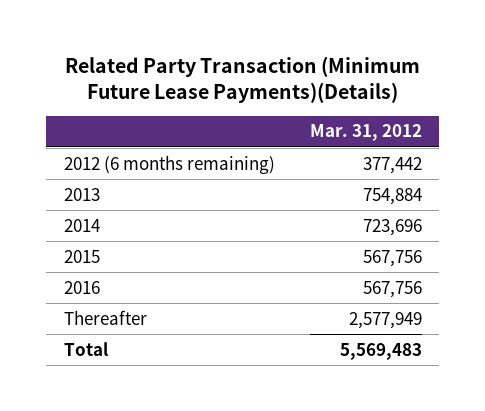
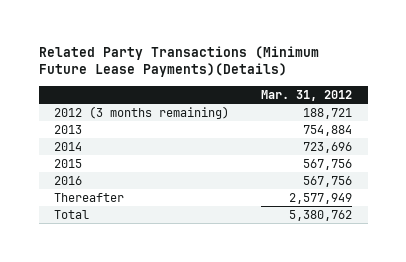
[64,55,420,103] Related Party Transaction (Minimum Future Lease Payments)(Details) -> [38,45,319,78] Related Party Transactions (Minimum Future Lease Payments)(Details)
[63,154,275,174] 2012 (6 months remaining) -> [54,105,230,119] 2012 (3 months remaining)
[362,156,422,174] 377,442 -> [302,107,352,119] 188,721
[339,342,422,360] 5,569,483 -> [288,209,352,221] 5,380,762

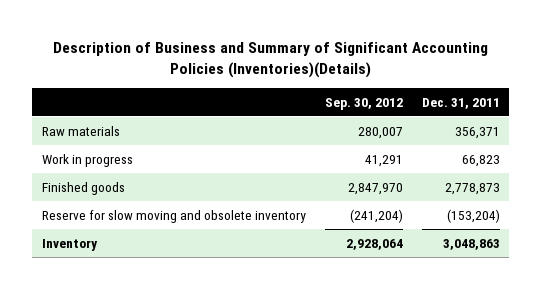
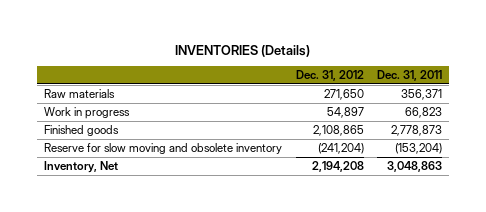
[52,42,488,79] Description of Business and Summary of Significant Accounting Policies (Inventories)(Details) -> [175,44,311,57] INVENTORIES (Details)
[324,97,403,110] Sep. 30, 2012 -> none
none -> [295,70,364,82] Dec. 31, 2012
[41,238,98,251] Inventory -> [43,161,118,174] Inventory, Net

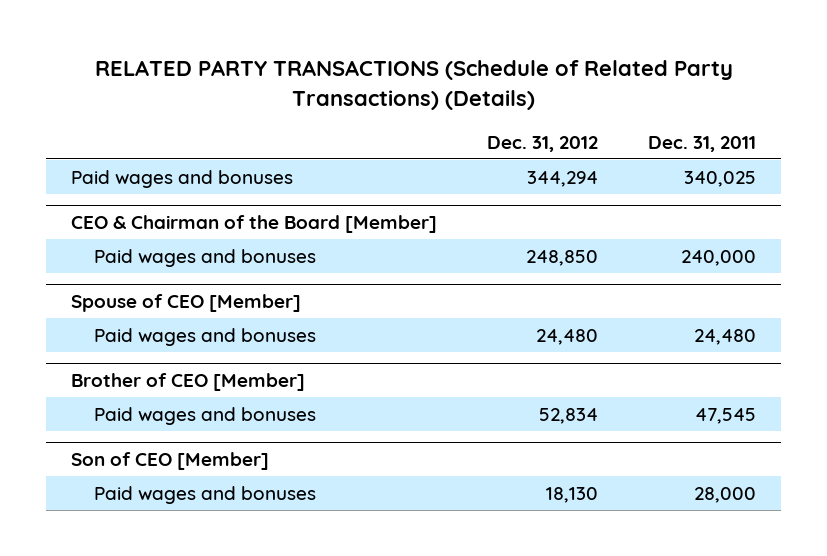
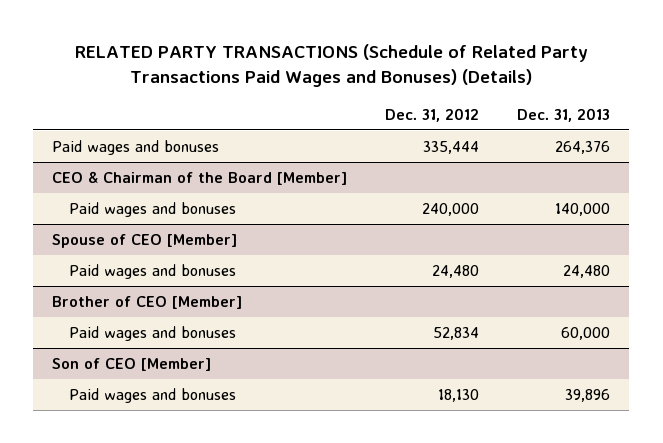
[94,59,733,110] RELATED PARTY TRANSACTIONS (Schedule of Related Party Transactions) (Details) -> [75,44,589,87] RELATED PARTY TRANSACTIONS (Schedule of Related Party Transactions Paid Wages and Bonuses) (Details)
[648,135,757,152] Dec. 31, 2011 -> none
none -> [517,107,611,122] Dec. 31, 2013
[527,170,599,187] 344,294 -> [423,140,480,154] 335,444
[526,249,599,266] 248,850 -> [422,202,480,216] 240,000

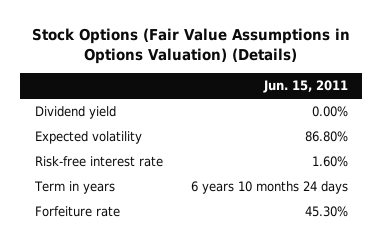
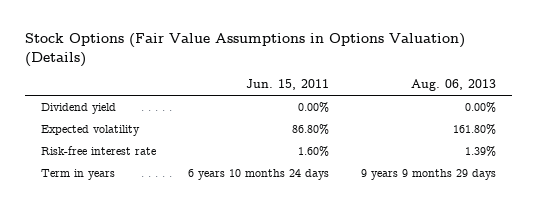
none -> [411,79,497,92] Aug. 06, 2013
[34,206,120,218] Forfeiture rate -> none

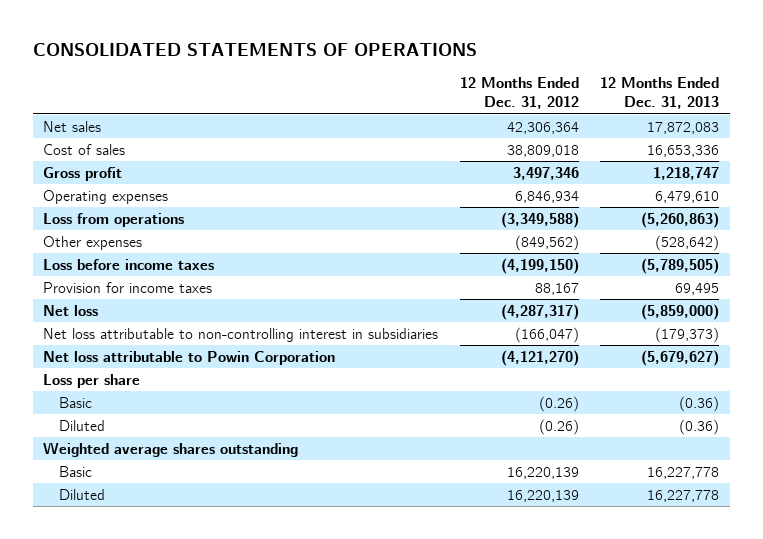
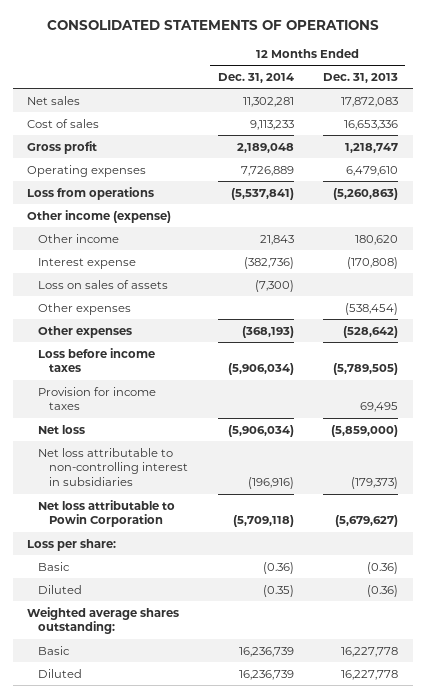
[459,77,579,110] 12 Months Ended Dec. 31, 2012 -> none
none -> [217,72,294,83] Dec. 31, 2014
none -> [27,209,172,223] Other income (expense)
none -> [38,233,120,243] Other income
none -> [38,257,137,269] Interest expense
none -> [38,279,169,289] Loss on sales of assets
none -> [38,302,132,315] Other expenses
[43,373,141,388] Loss per share -> [27,538,117,551] Loss per share:
[43,441,299,457] Weighted average shares outstanding -> [27,606,180,635] Weighted average shares outstanding:

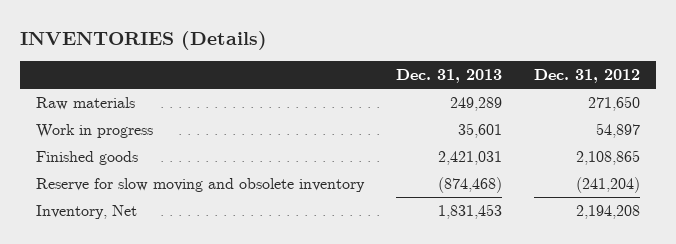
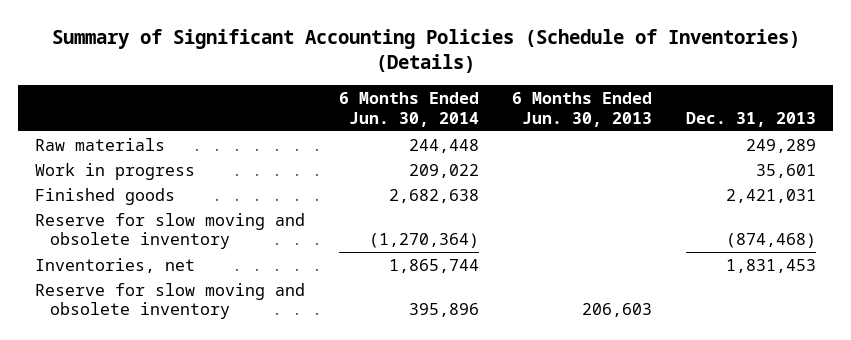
[20,31,268,51] INVENTORIES (Details) -> [51,28,800,73] Summary of Significant Accounting Policies (Schedule of Inventories) (Details)
[533,69,640,84] Dec. 31, 2012 -> none
none -> [338,91,479,127] 6 Months Ended Jun. 30, 2014
none -> [512,91,653,127] 6 Months Ended Jun. 30, 2013
[36,205,138,220] Inventory, Net -> [35,257,196,273] Inventories, net
none -> [35,282,306,320] Reserve for slow moving and obsolete inventory

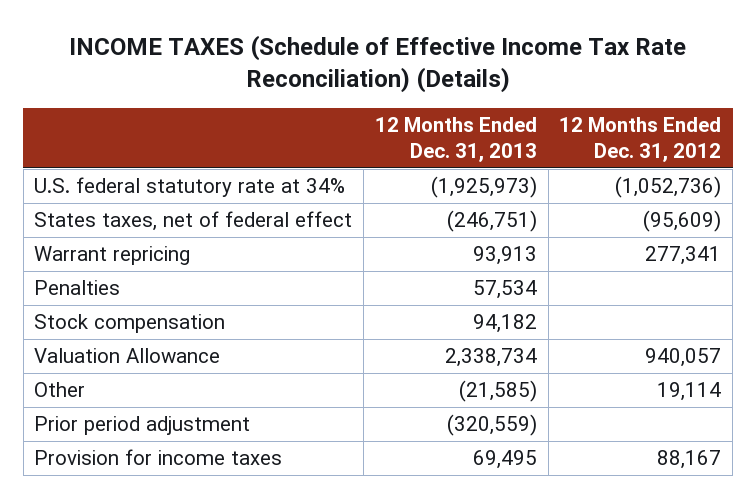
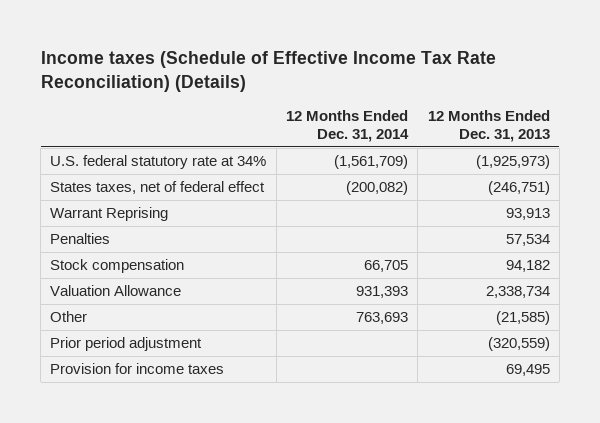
[68,35,686,94] INCOME TAXES (Schedule of Effective Income Tax Rate Reconciliation) (Details) -> [40,51,496,92] Income taxes (Schedule of Effective Income Tax Rate Reconciliation) (Details)
[559,117,722,163] 12 Months Ended Dec. 31, 2012 -> none
none -> [285,110,409,143] 12 Months Ended Dec. 31, 2014
[34,246,191,266] Warrant repricing -> [50,207,169,222] Warrant Reprising

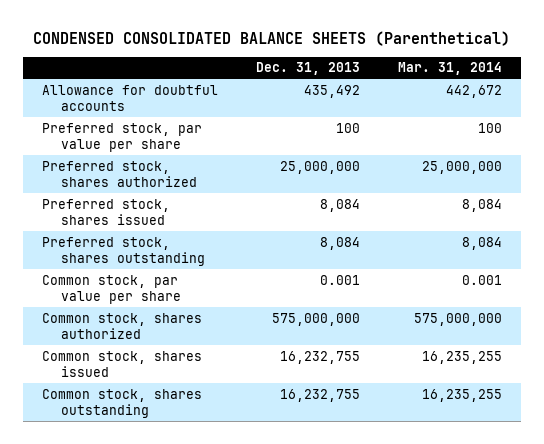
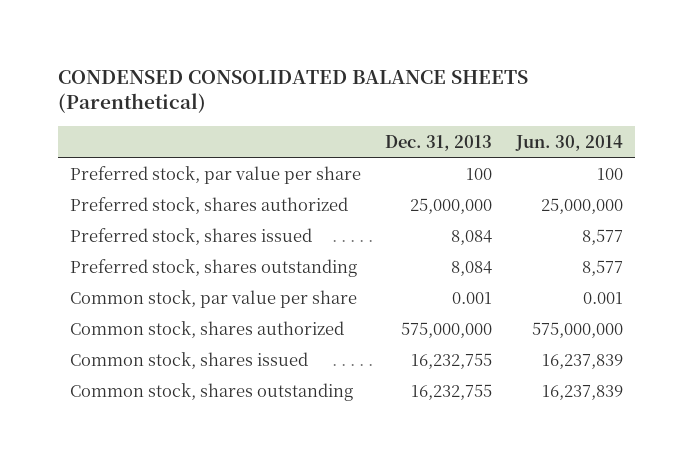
[397,62,502,76] Mar. 31, 2014 -> none
none -> [514,134,623,151] Jun. 30, 2014
[42,84,219,111] Allowance for doubtful accounts -> none

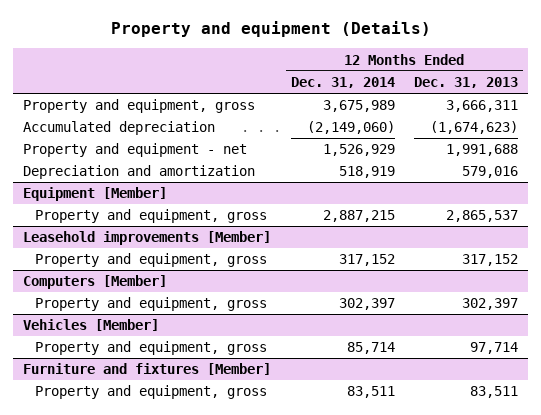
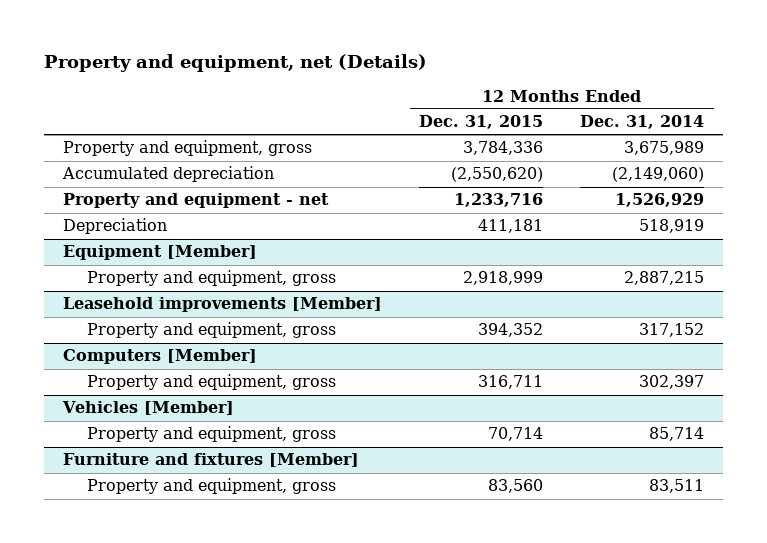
[110,21,431,38] Property and equipment (Details) -> [43,53,427,72] Property and equipment, net (Details)
[414,77,519,89] Dec. 31, 2013 -> none
none -> [418,115,543,130] Dec. 31, 2015
[22,165,255,180] Depreciation and amortization -> [62,218,167,235] Depreciation

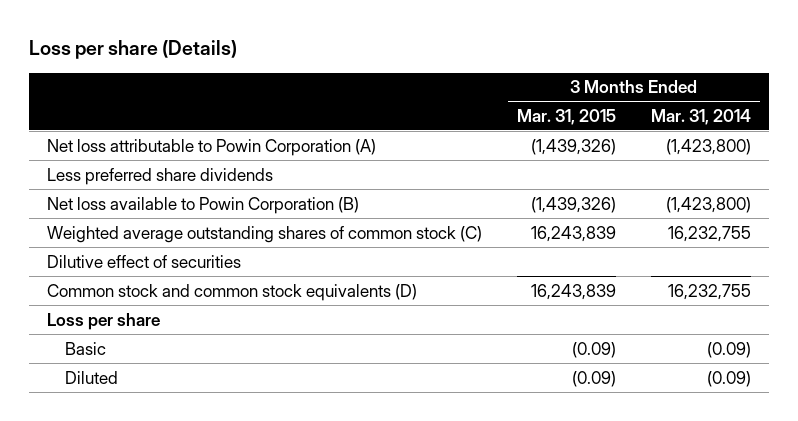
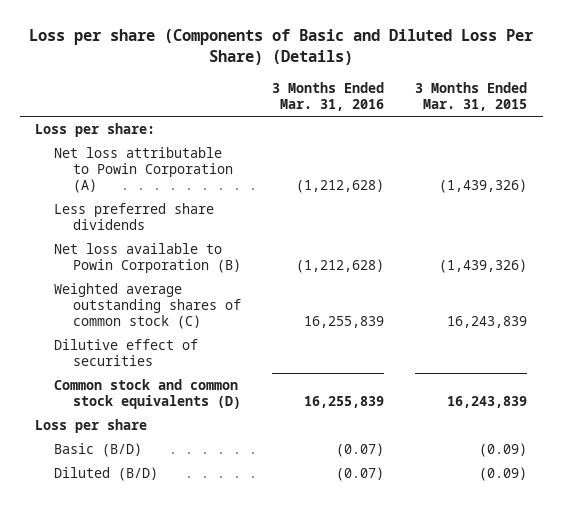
[28,40,237,60] Loss per share (Details) -> [29,29,535,66] Loss per share (Components of Basic and Diluted Loss Per Share) (Details)
[651,108,752,125] Mar. 31, 2014 -> none
none -> [272,82,385,111] 3 Months Ended Mar. 31, 2016
none -> [35,123,156,138] Loss per share:
[65,341,107,355] Basic -> [54,443,143,458] Basic (B/D)
[65,370,119,384] Diluted -> [54,467,159,482] Diluted (B/D)

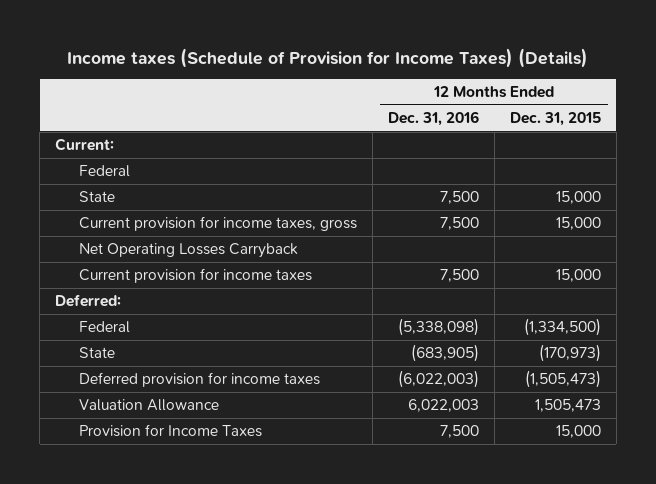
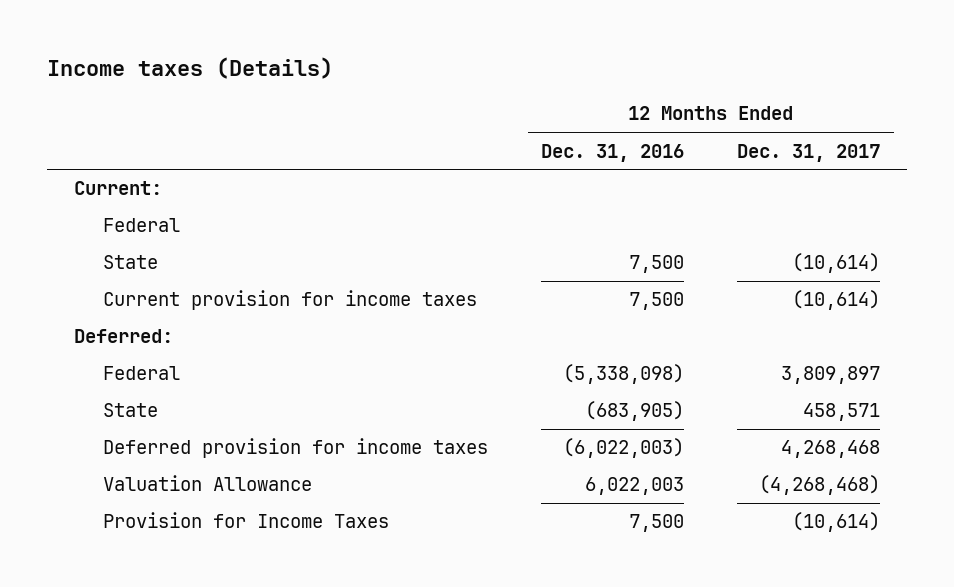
[66,47,588,68] Income taxes (Schedule of Provision for Income Taxes) (Details) -> [47,57,334,80] Income taxes (Details)
[509,111,601,126] Dec. 31, 2015 -> none
none -> [737,143,881,162] Dec. 31, 2017
[78,216,357,232] Current provision for income taxes, gross -> none
[78,243,298,259] Net Operating Losses Carryback -> none

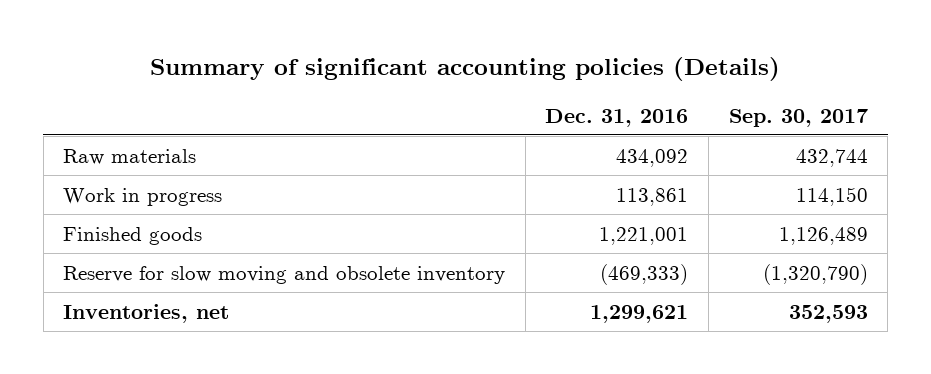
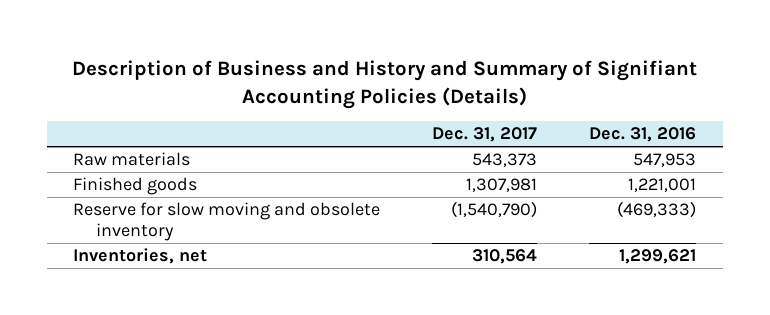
[150,57,781,82] Summary of significant accounting policies (Details) -> [71,59,697,109] Description of Business and History and Summary of Signifiant Accounting Policies (Details)
[728,108,868,127] Sep. 30, 2017 -> none
none -> [432,127,538,143] Dec. 31, 2017
[63,187,223,206] Work in progress -> none
[616,148,689,167] 434,092 -> [633,153,697,168] 547,953

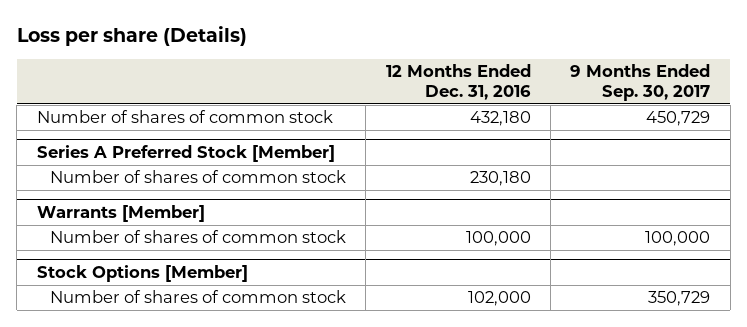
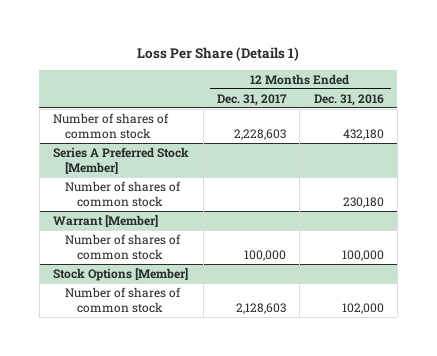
[16,26,247,47] Loss per share (Details) -> [137,46,300,61] Loss Per Share (Details 1)
[570,64,711,101] 9 Months Ended Sep. 30, 2017 -> none
none -> [216,93,287,106] Dec. 31, 2017
[36,205,205,223] Warrants [Member] -> [53,214,159,227] Warrant [Member]

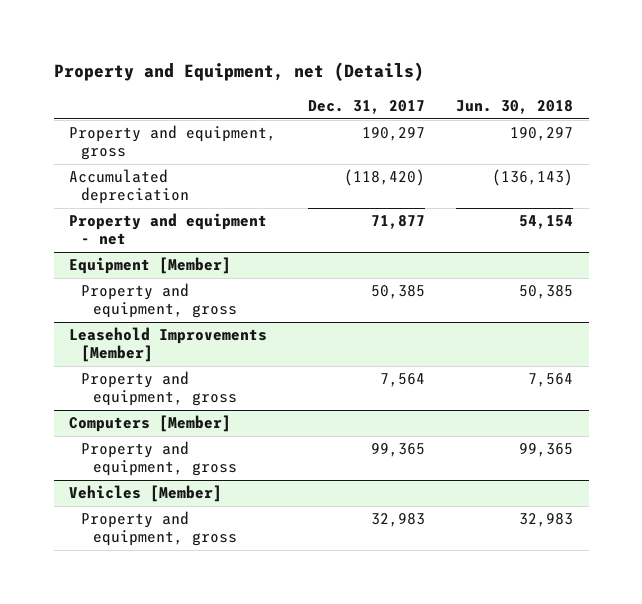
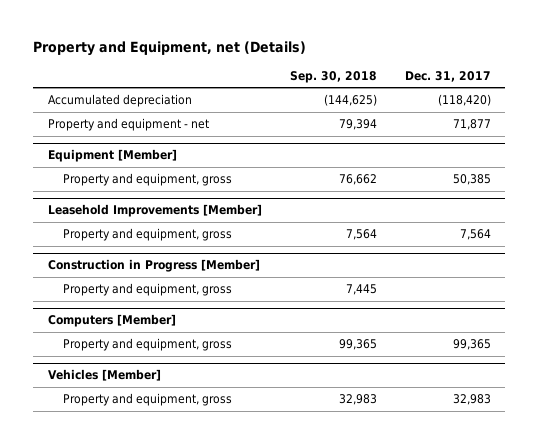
[455,100,573,115] Jun. 30, 2018 -> none
none -> [289,70,377,83] Sep. 30, 2018
[69,125,277,161] Property and equipment, gross -> none
none -> [47,259,260,273] Construction in Progress [Member]
none -> [63,283,233,297] Property and equipment, gross

